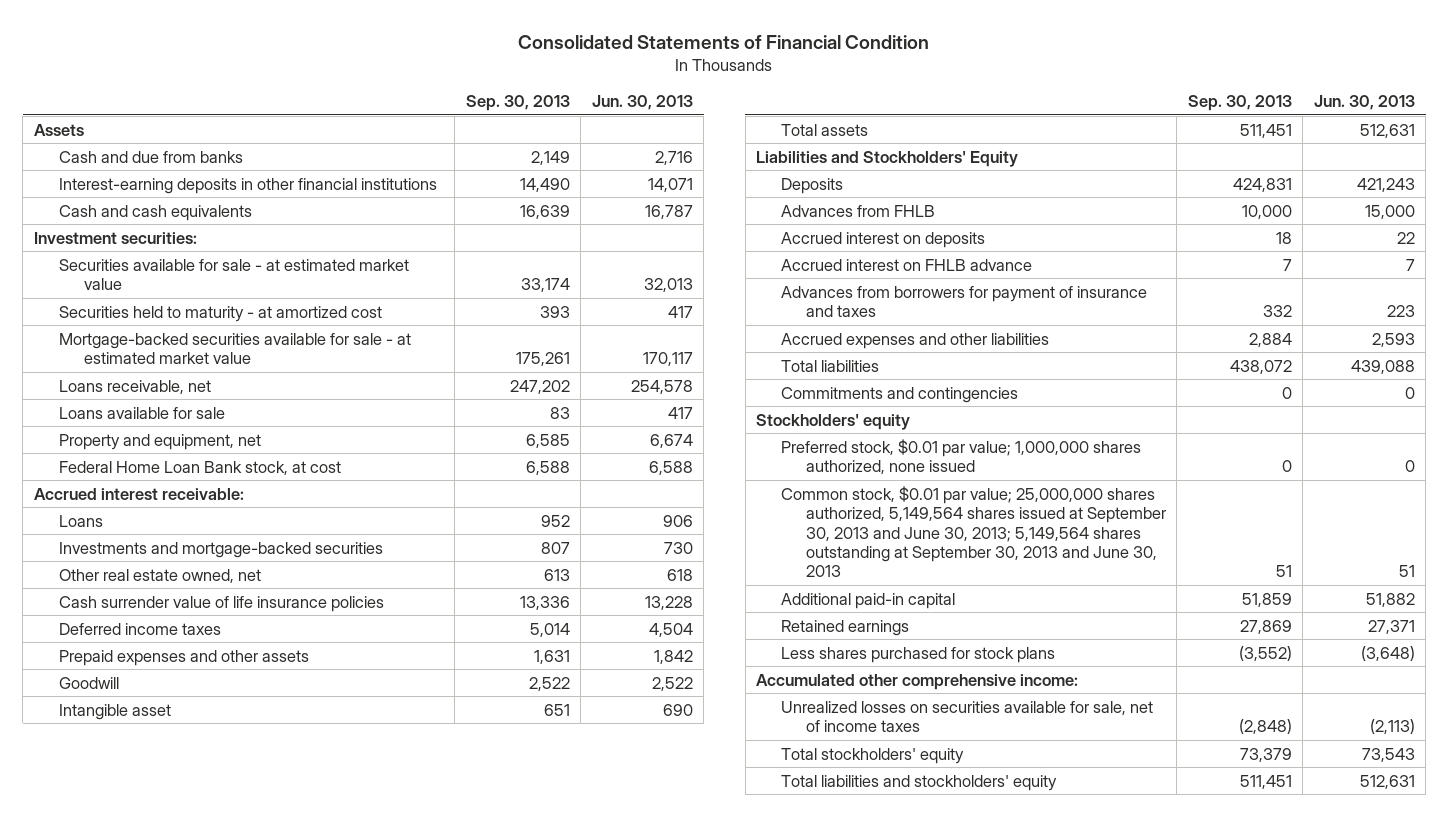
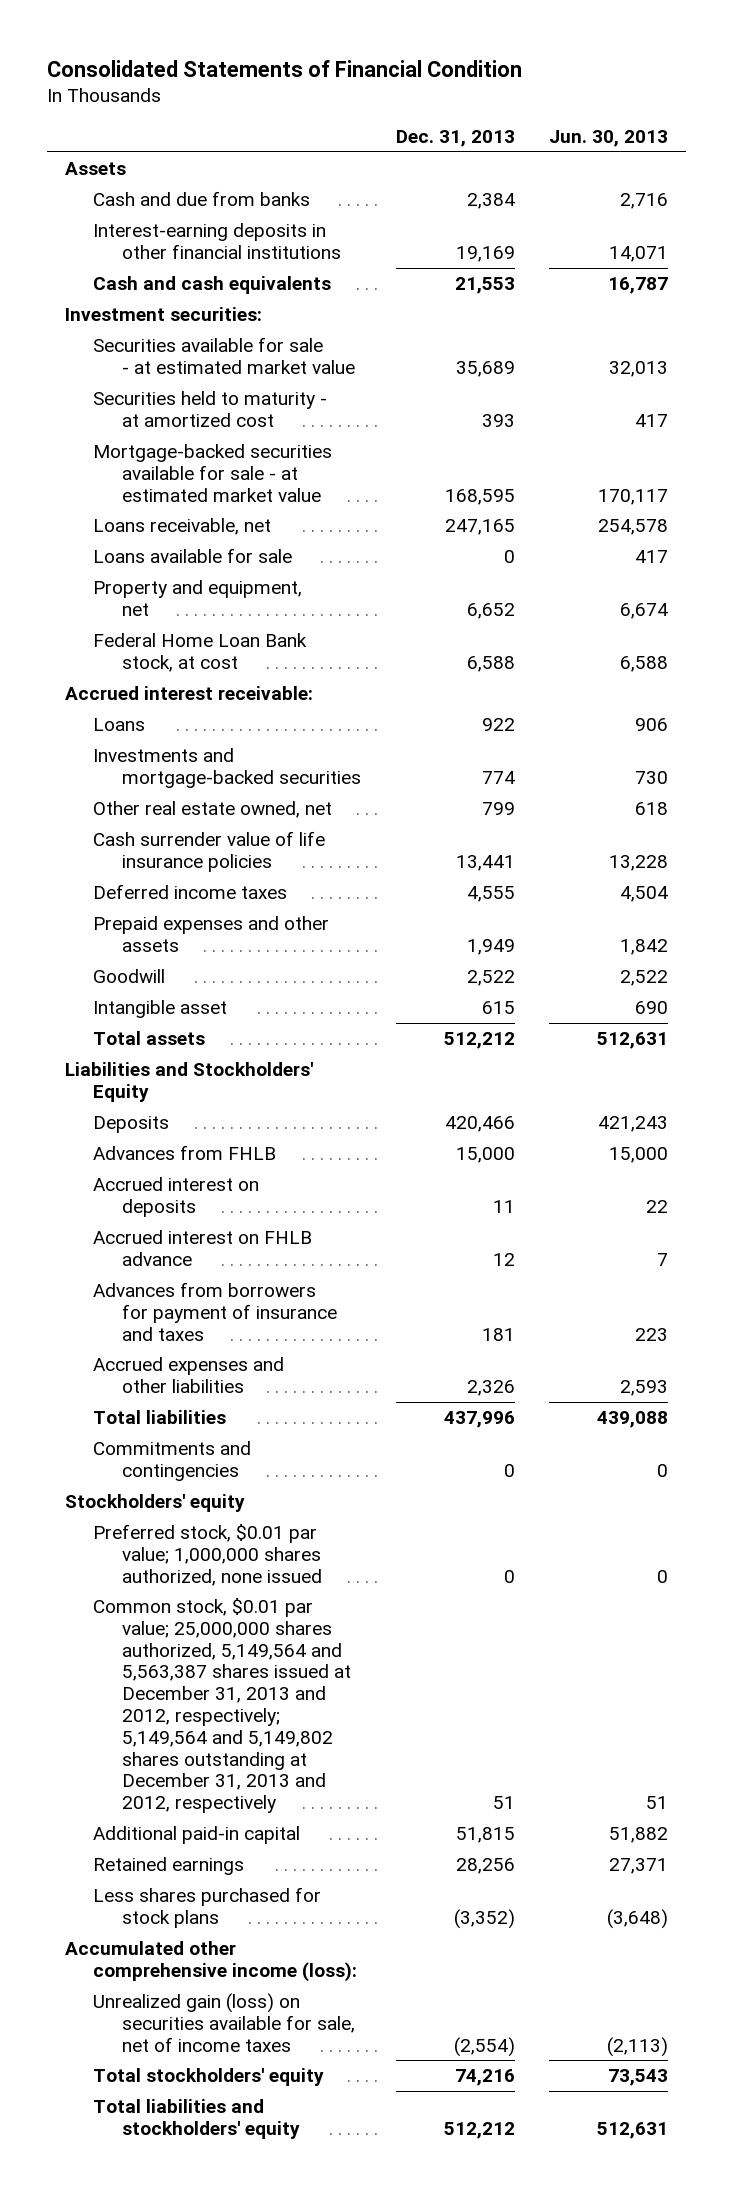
[465,95,570,112] Sep. 30, 2013 -> none
none -> [395,130,515,148] Dec. 31, 2013
[780,485,1166,578] Common stock, $0.01 par value; 25,000,000 shares authorized, 5,149,564 shares issued at September 30, 2013 and June 30, 2013; 5,149,564 shares outstanding at September 30, 2013 and June 30, 2013 -> [93,1598,351,1814] Common stock, $0.01 par value; 25,000,000 shares authorized, 5,149,564 and 5,563,387 shares issued at December 31, 2013 and 2012, respectively; 5,149,564 and 5,149,802 shares outstanding at December 31, 2013 and 2012, respectively
[756,673,1079,690] Accumulated other comprehensive income: -> [64,1941,358,1982] Accumulated other comprehensive income (loss):
[780,700,1153,733] Unrealized losses on securities available for sale, net of income taxes -> [93,1993,355,2052] Unrealized gain (loss) on securities available for sale, net of income taxes

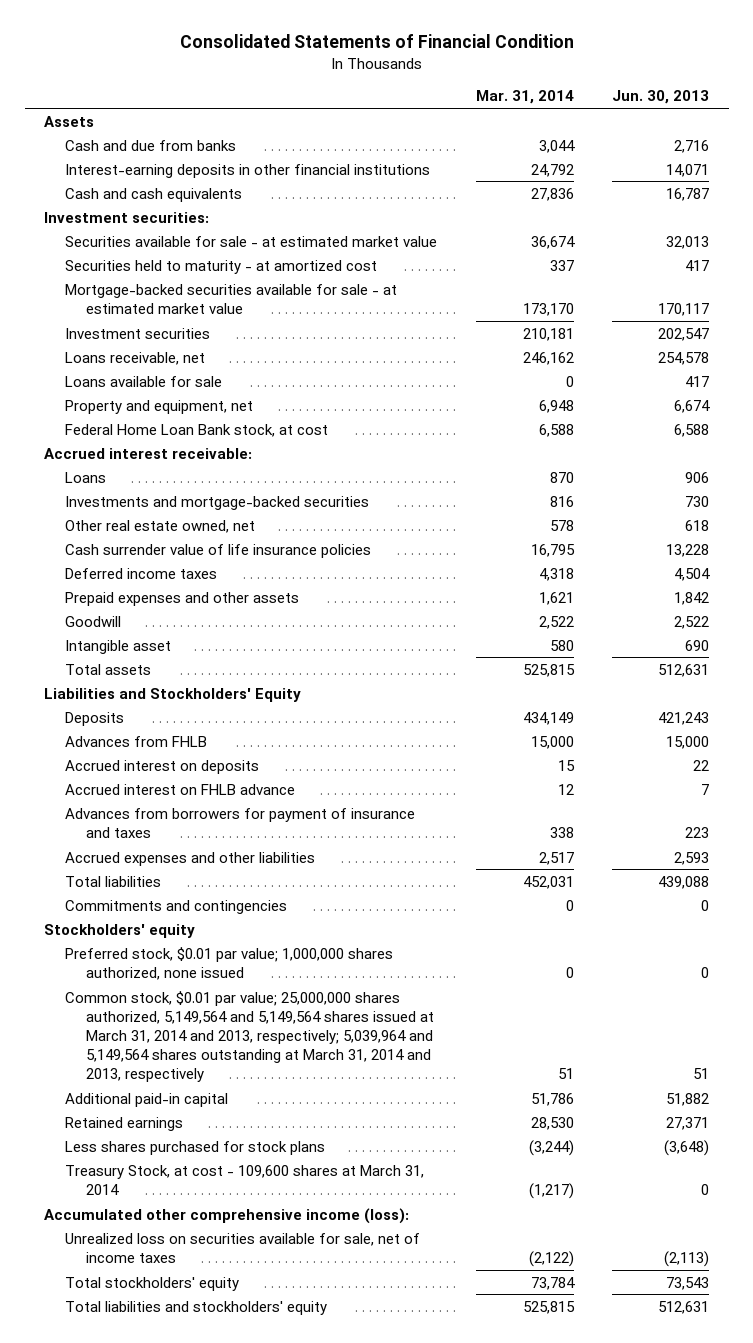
[395,130,515,148] Dec. 31, 2013 -> none
none -> [475,90,574,105] Mar. 31, 2014
none -> [64,327,210,339] Investment securities
[93,1598,351,1814] Common stock, $0.01 par value; 25,000,000 shares authorized, 5,149,564 and 5,563,387 shares issued at December 31, 2013 and 2012, respectively; 5,149,564 and 5,149,802 shares outstanding at December 31, 2013 and 2012, respectively -> [64,990,434,1083] Common stock, $0.01 par value; 25,000,000 shares authorized, 5,149,564 and 5,149,564 shares issued at March 31, 2014 and 2013, respectively; 5,039,964 and 5,149,564 shares outstanding at March 31, 2014 and 2013, respectively
none -> [64,1164,424,1195] Treasury Stock, at cost - 109,600 shares at March 31, 2014
[93,1993,355,2052] Unrealized gain (loss) on securities available for sale, net of income taxes -> [64,1232,420,1263] Unrealized loss on securities available for sale, net of income taxes

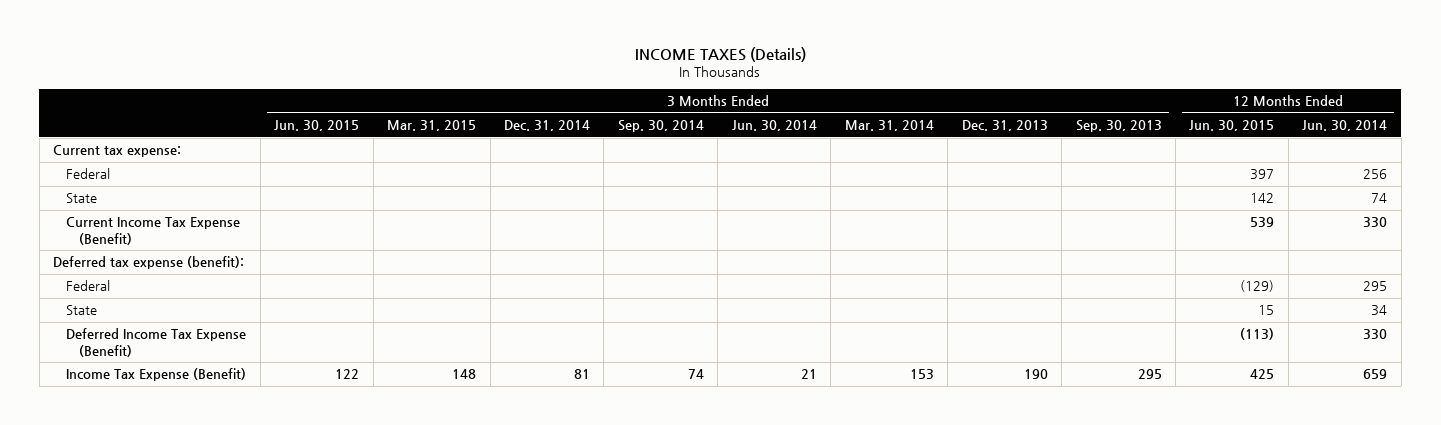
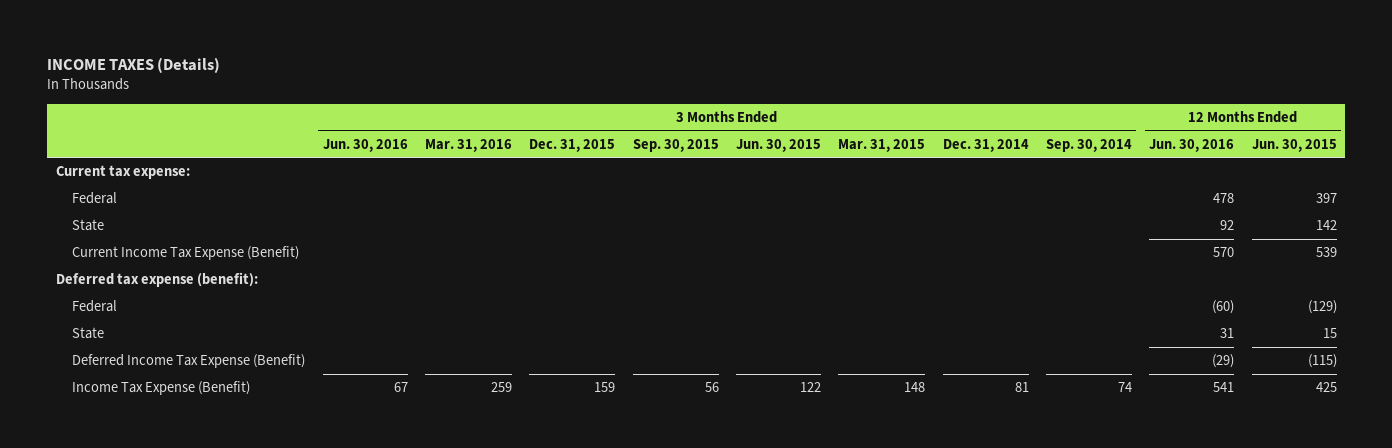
[731,120,817,132] Jun. 30, 2014 -> none
[844,120,934,132] Mar. 31, 2014 -> none
[961,120,1048,132] Dec. 31, 2013 -> none
[1075,120,1162,133] Sep. 30, 2013 -> none
[1302,120,1388,132] Jun. 30, 2014 -> none
none -> [322,138,408,152] Jun. 30, 2016
none -> [424,138,512,152] Mar. 31, 2016
none -> [529,138,616,152] Dec. 31, 2015
none -> [632,138,719,152] Sep. 30, 2015
none -> [1149,138,1235,152] Jun. 30, 2016
[1240,328,1275,341] (113) -> [1307,354,1337,369] (115)

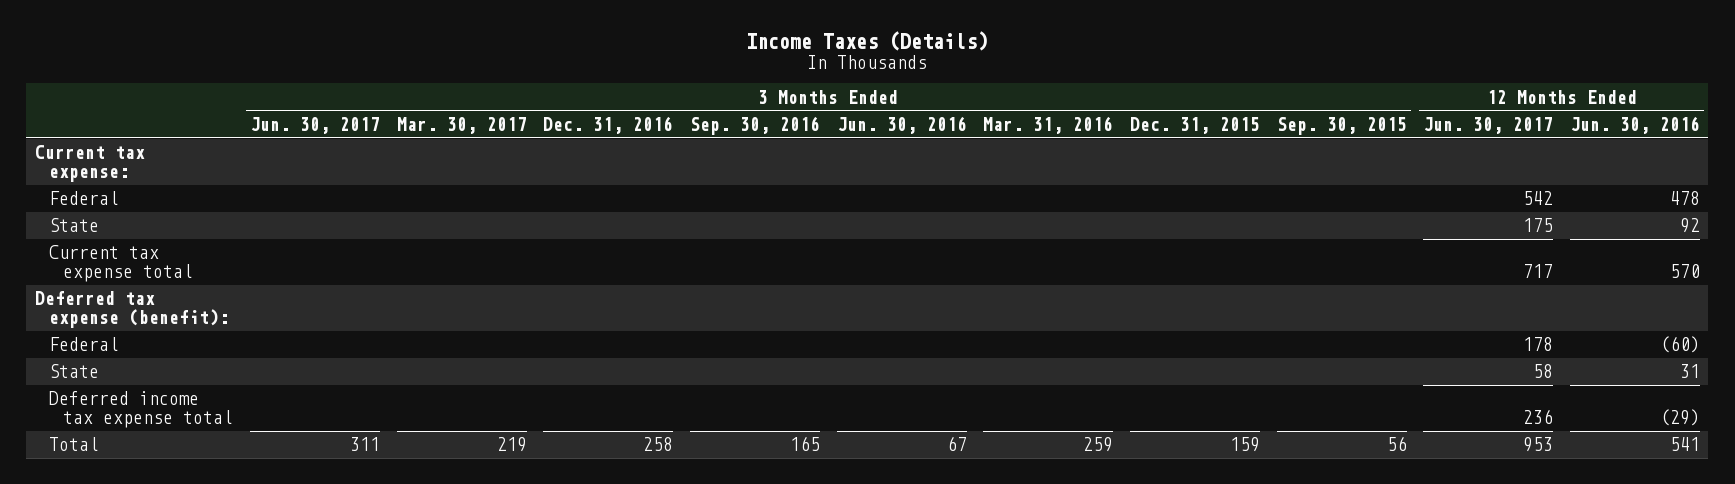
[47,56,221,73] INCOME TAXES (Details) -> [746,30,989,51] Income Taxes (Details)
[735,138,821,152] Jun. 30, 2015 -> none
[838,138,926,152] Mar. 31, 2015 -> none
[942,138,1029,152] Dec. 31, 2014 -> none
[1045,138,1132,152] Sep. 30, 2014 -> none
[1251,138,1337,152] Jun. 30, 2015 -> none
none -> [249,116,380,134] Jun. 30, 2017
none -> [396,116,527,134] Mar. 30, 2017
none -> [543,115,674,134] Dec. 31, 2016
none -> [689,115,820,135] Sep. 30, 2016
none -> [1423,116,1554,134] Jun. 30, 2017
[72,246,300,261] Current Income Tax Expense (Benefit) -> [48,245,194,282] Current tax expense total
[72,354,306,369] Deferred Income Tax Expense (Benefit) -> [48,391,234,428] Deferred income tax expense total
[72,381,251,396] Income Tax Expense (Benefit) -> [48,437,99,452] Total

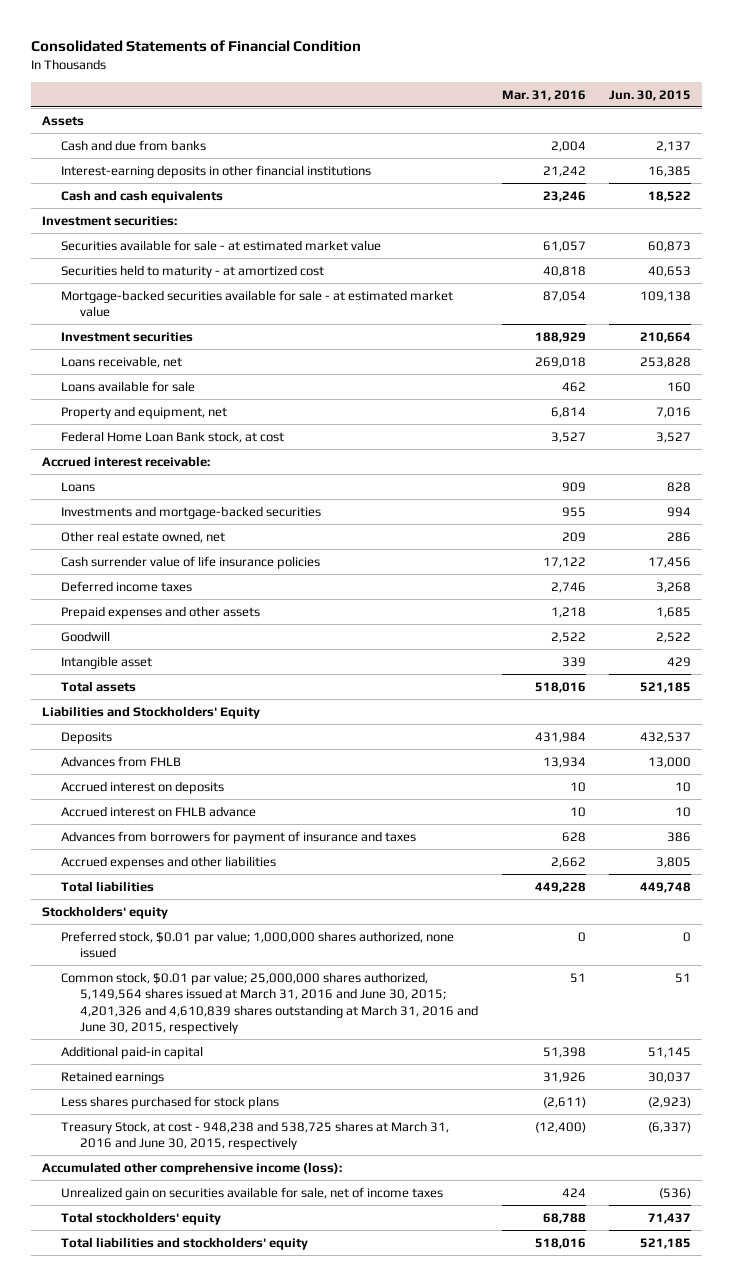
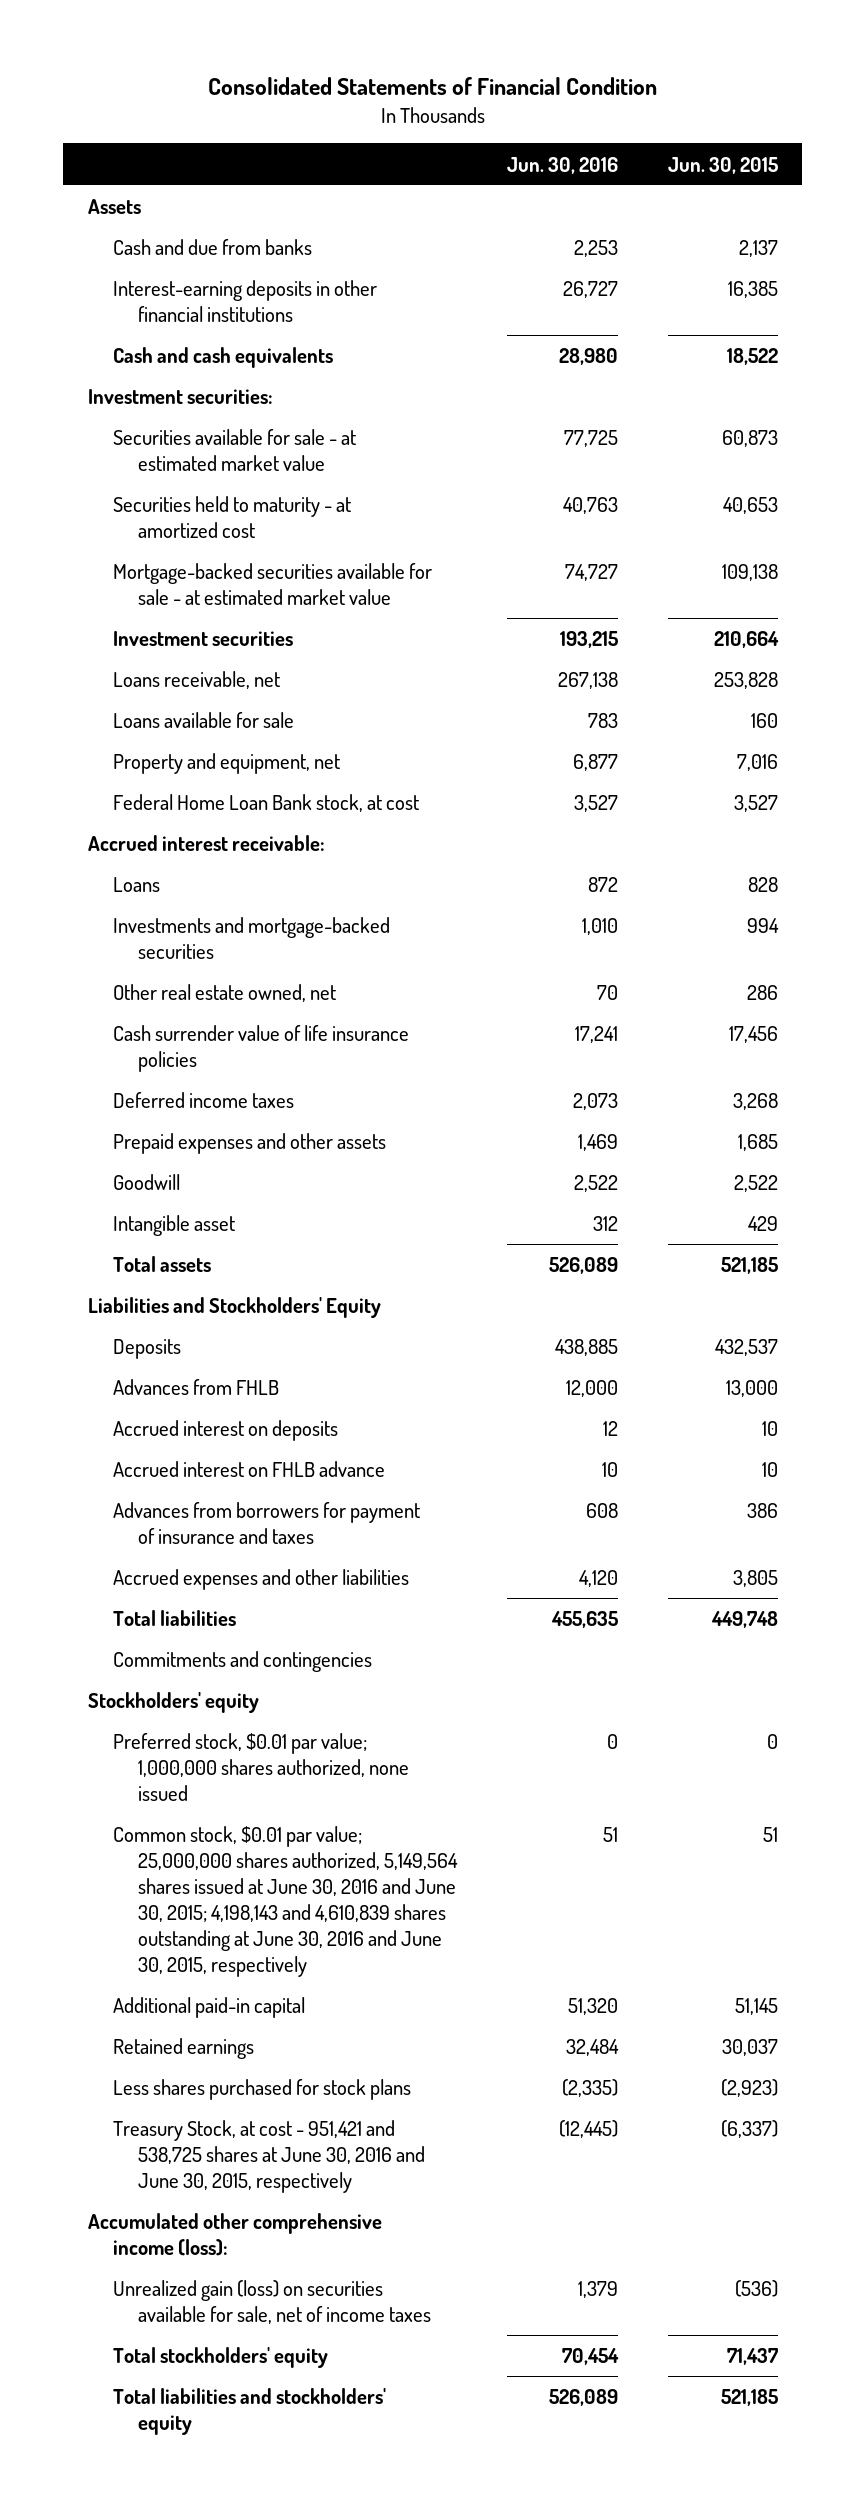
[501,89,586,101] Mar. 31, 2016 -> none
none -> [506,156,618,174] Jun. 30, 2016
none -> [113,1651,373,1673] Commitments and contingencies
[61,971,479,1035] Common stock, $0.01 par value; 25,000,000 shares authorized, 5,149,564 shares issued at March 31, 2016 and June 30, 2015; 4,201,326 and 4,610,839 shares outstanding at March 31, 2016 and June 30, 2015, respectively -> [113,1826,458,1978] Common stock, $0.01 par value; 25,000,000 shares authorized, 5,149,564 shares issued at June 30, 2016 and June 30, 2015; 4,198,143 and 4,610,839 shares outstanding at June 30, 2016 and June 30, 2015, respectively
[61,1120,450,1151] Treasury Stock, at cost - 948,238 and 538,725 shares at March 31, 2016 and June 30, 2015, respectively -> [113,2120,425,2194] Treasury Stock, at cost - 951,421 and 538,725 shares at June 30, 2016 and June 30, 2015, respectively
[61,1186,444,1200] Unrealized gain on securities available for sale, net of income taxes -> [113,2280,431,2325] Unrealized gain (loss) on securities available for sale, net of income taxes

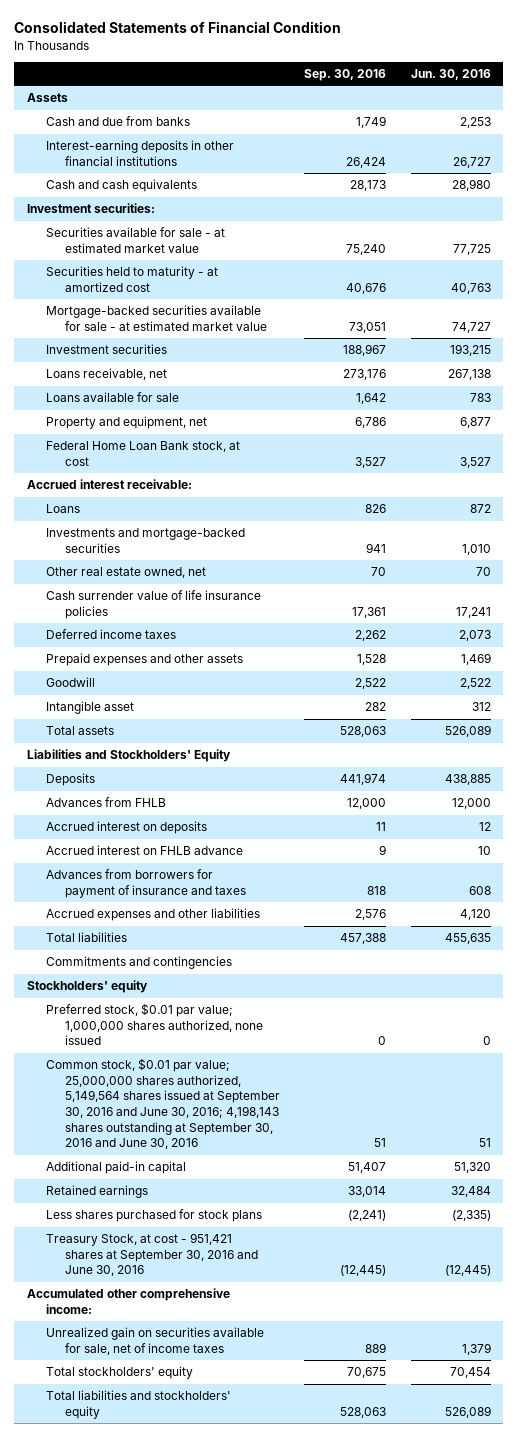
[667,156,778,174] Jun. 30, 2015 -> none
none -> [304,68,387,81] Sep. 30, 2016
[113,1826,458,1978] Common stock, $0.01 par value; 25,000,000 shares authorized, 5,149,564 shares issued at June 30, 2016 and June 30, 2015; 4,198,143 and 4,610,839 shares outstanding at June 30, 2016 and June 30, 2015, respectively -> [45,1058,280,1150] Common stock, $0.01 par value; 25,000,000 shares authorized, 5,149,564 shares issued at September 30, 2016 and June 30, 2016; 4,198,143 shares outstanding at September 30, 2016 and June 30, 2016
[113,2120,425,2194] Treasury Stock, at cost - 951,421 and 538,725 shares at June 30, 2016 and June 30, 2015, respectively -> [45,1233,258,1277] Treasury Stock, at cost - 951,421 shares at September 30, 2016 and June 30, 2016
[88,2213,383,2257] Accumulated other comprehensive income (loss): -> [26,1288,230,1314] Accumulated other comprehensive income:
[113,2280,431,2325] Unrealized gain (loss) on securities available for sale, net of income taxes -> [45,1327,264,1355] Unrealized gain on securities available for sale, net of income taxes

